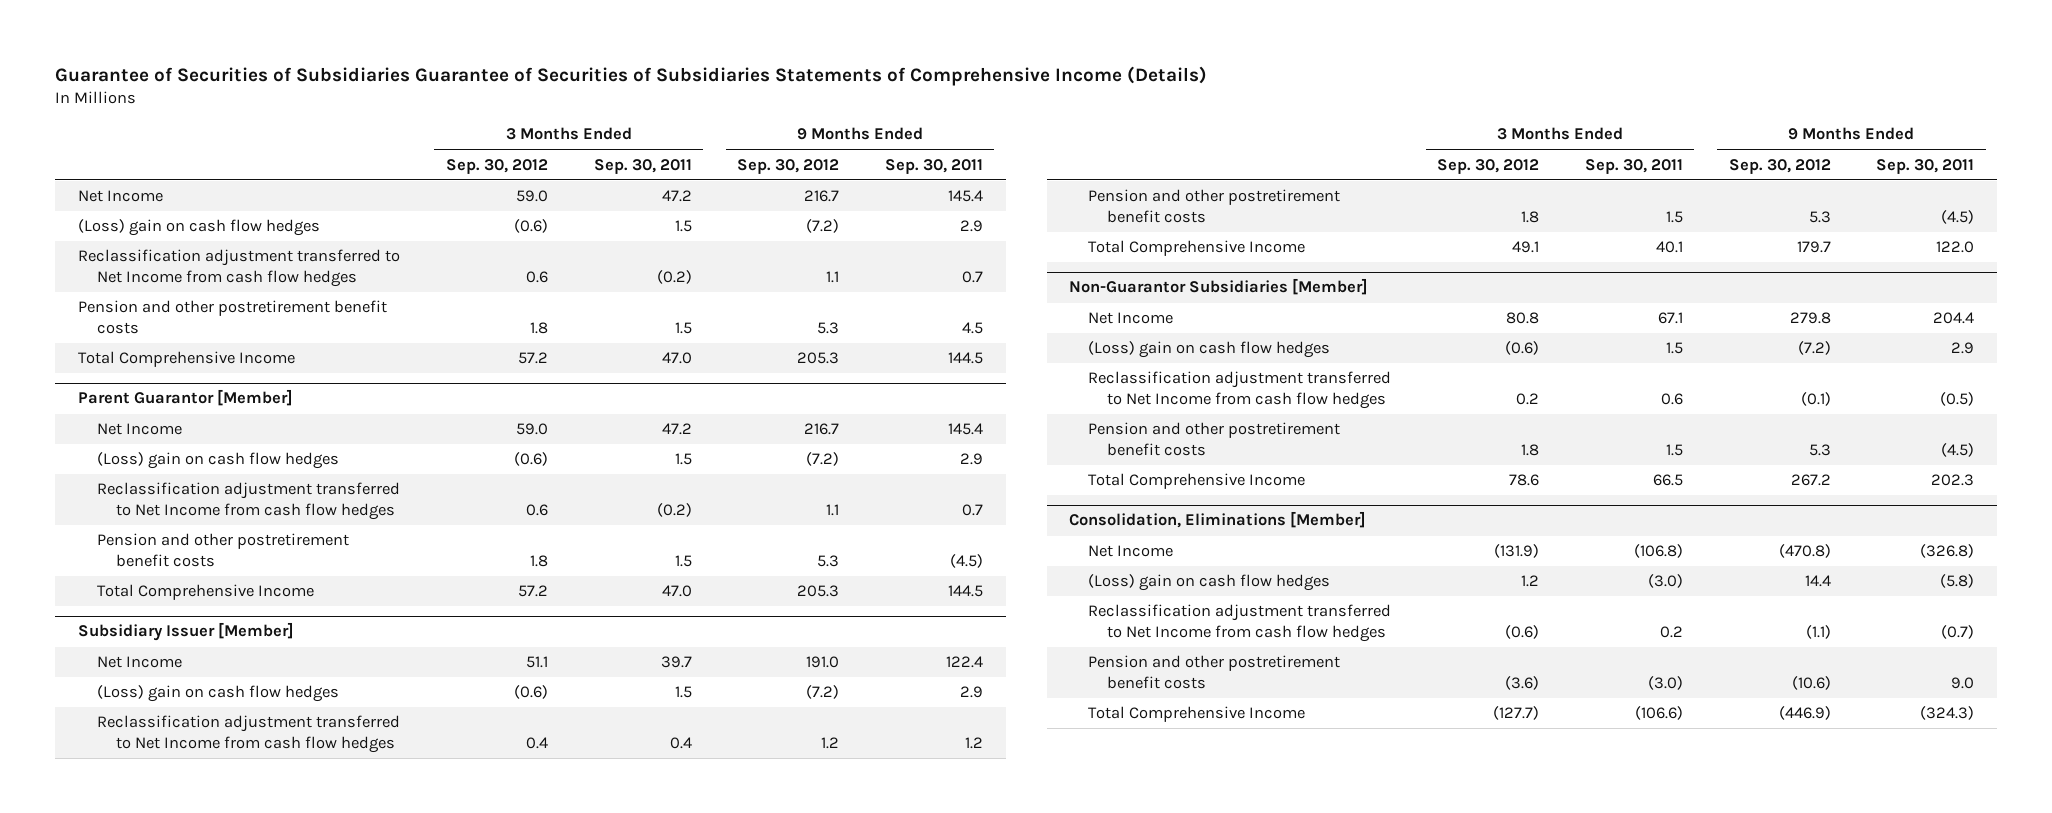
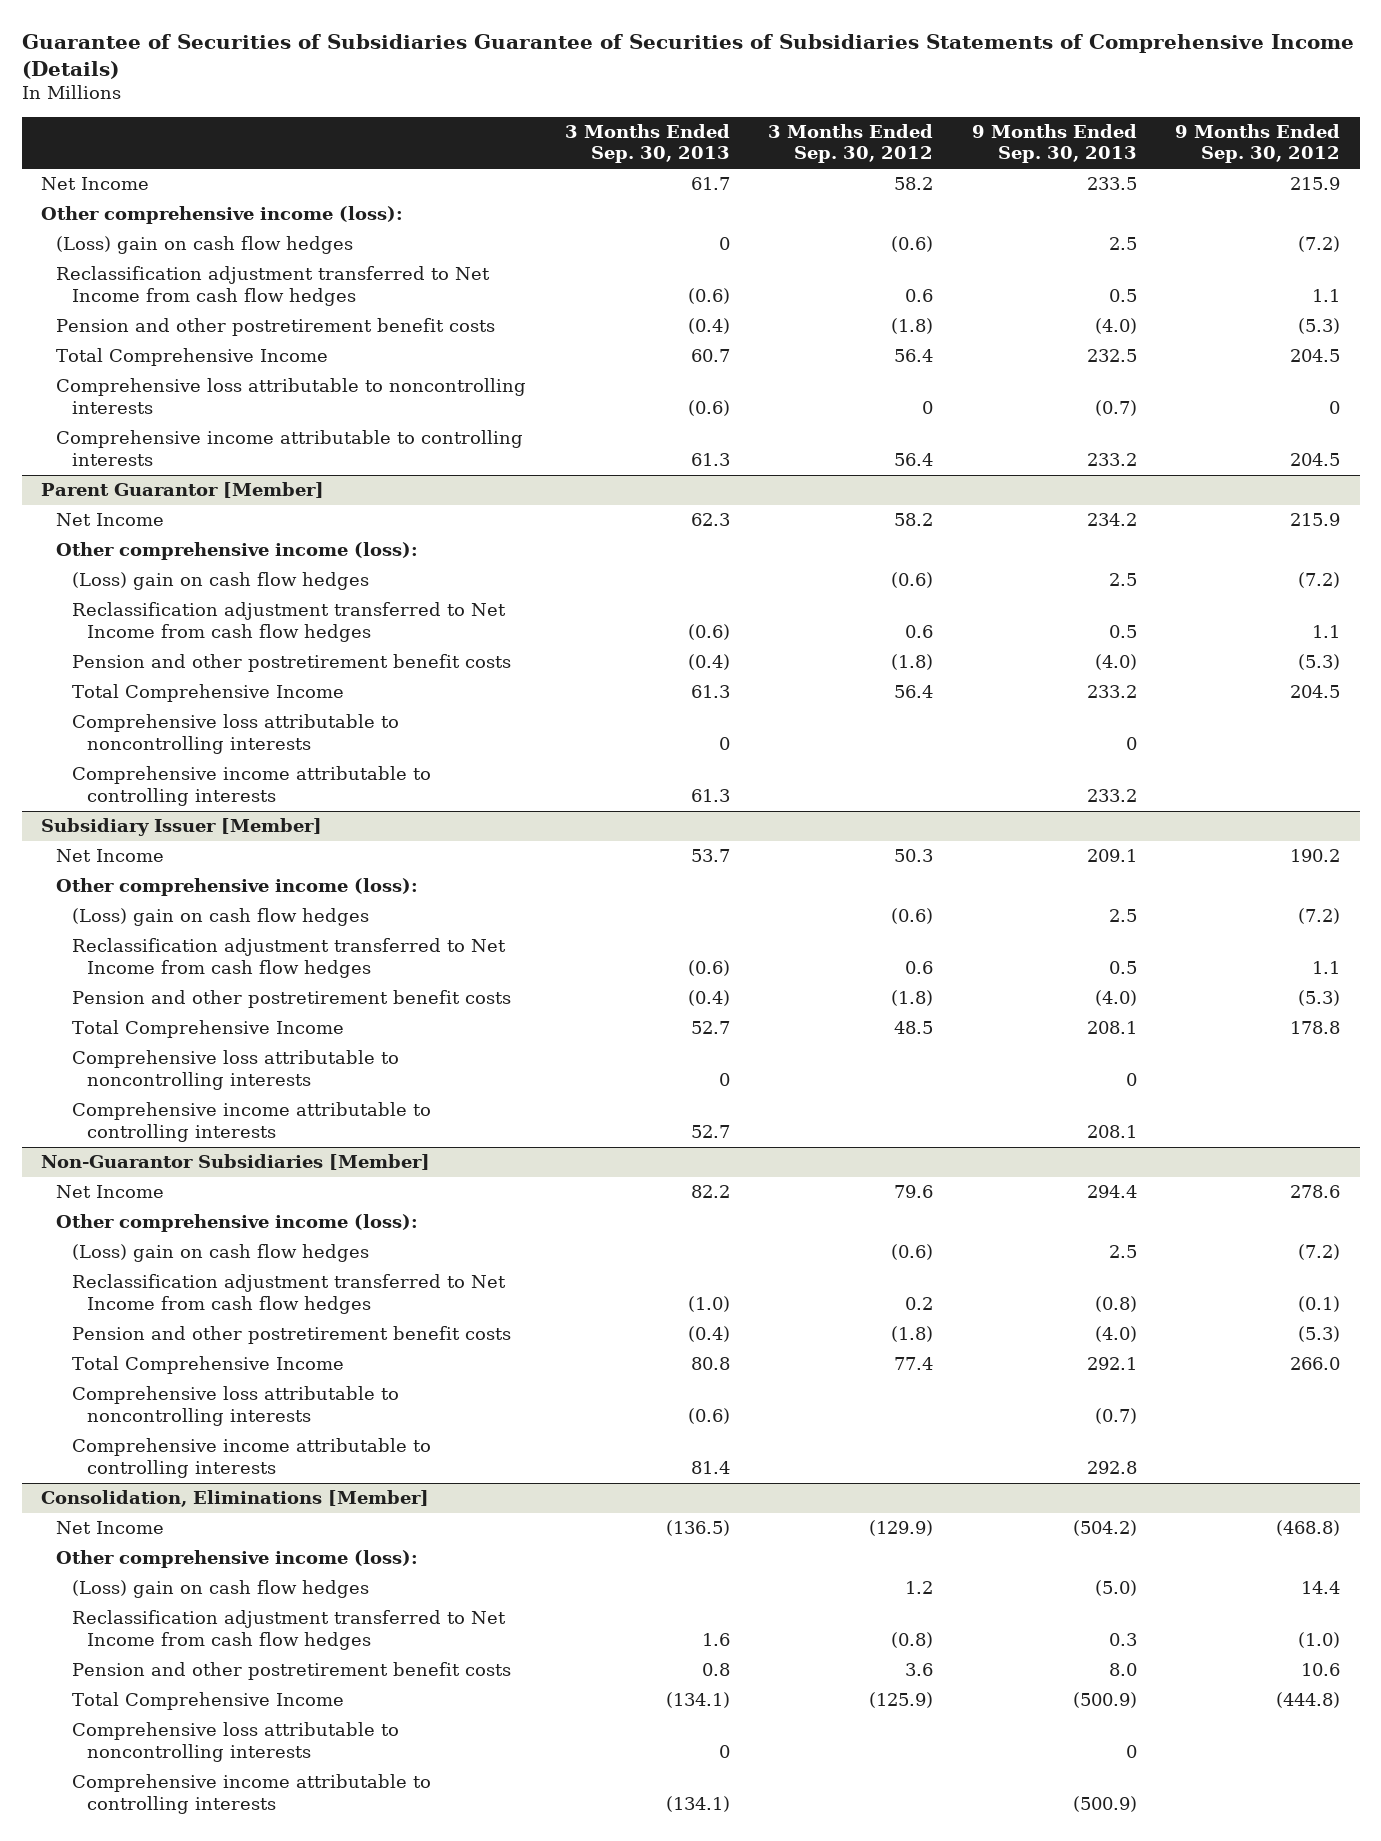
[593,158,692,174] Sep. 30, 2011 -> none
[884,158,983,174] Sep. 30, 2011 -> none
none -> [564,124,730,164] 3 Months Ended Sep. 30, 2013
none -> [971,124,1137,164] 9 Months Ended Sep. 30, 2013
[515,190,548,203] 59.0 -> [894,177,934,191] 58.2
[804,190,840,203] 216.7 -> [1290,177,1341,191] 215.9
none -> [40,206,403,225] Other comprehensive income (loss):
[529,321,548,334] 1.8 -> [891,318,934,335] (1.8)
[817,321,840,334] 5.3 -> [1298,318,1341,335] (5.3)
[517,352,548,365] 57.2 -> [894,349,934,363] 56.4
[797,352,840,365] 205.3 -> [1290,349,1341,363] 204.5
none -> [56,378,527,414] Comprehensive loss attributable to noncontrolling interests
none -> [56,430,524,466] Comprehensive income attributable to controlling interests
[515,423,548,436] 59.0 -> [894,513,934,527] 58.2
[804,423,840,436] 216.7 -> [1290,513,1341,527] 215.9
none -> [56,542,419,561] Other comprehensive income (loss):
[529,554,548,567] 1.8 -> [891,654,934,671] (1.8)
[817,554,840,567] 5.3 -> [1298,654,1341,671] (5.3)
[517,585,548,598] 57.2 -> [894,685,934,699] 56.4
[797,585,840,598] 205.3 -> [1290,685,1341,699] 204.5
none -> [71,714,399,754] Comprehensive loss attributable to noncontrolling interests
none -> [71,766,431,806] Comprehensive income attributable to controlling interests
[525,656,548,669] 51.1 -> [894,849,934,863] 50.3
[806,656,840,669] 191.0 -> [1290,849,1341,863] 190.2
none -> [56,878,419,897] Other comprehensive income (loss):
[525,736,548,749] 0.4 -> [905,960,934,974] 0.6
[821,736,840,749] 1.2 -> [1312,960,1341,974] 1.1
[1521,210,1540,223] 1.8 -> [891,990,934,1007] (1.8)
[1808,210,1831,223] 5.3 -> [1298,990,1341,1007] (5.3)
[1512,241,1540,254] 49.1 -> [894,1021,934,1035] 48.5
[1796,241,1831,254] 179.7 -> [1290,1021,1341,1035] 178.8
none -> [71,1050,399,1090] Comprehensive loss attributable to noncontrolling interests
none -> [71,1102,431,1142] Comprehensive income attributable to controlling interests
[1506,312,1540,325] 80.8 -> [894,1185,934,1199] 79.6
[1789,312,1831,325] 279.8 -> [1290,1185,1341,1199] 278.6
none -> [56,1214,419,1233] Other comprehensive income (loss):
[1521,443,1540,456] 1.8 -> [891,1326,934,1343] (1.8)
[1808,443,1831,456] 5.3 -> [1298,1326,1341,1343] (5.3)
[1509,474,1540,487] 78.6 -> [894,1357,934,1371] 77.4
[1790,474,1831,487] 267.2 -> [1290,1357,1341,1371] 266.0
none -> [71,1386,399,1426] Comprehensive loss attributable to noncontrolling interests
none -> [71,1438,431,1478] Comprehensive income attributable to controlling interests
[1494,544,1540,559] (131.9) -> [869,1520,934,1537] (129.9)
[1778,544,1831,559] (470.8) -> [1276,1520,1341,1537] (468.8)
none -> [56,1550,419,1569] Other comprehensive income (loss):
[1505,624,1540,639] (0.6) -> [891,1631,934,1648] (0.8)
[1805,624,1831,639] (1.1) -> [1298,1631,1341,1648] (1.0)
[1505,675,1540,690] (3.6) -> [905,1663,934,1677] 3.6
[1791,675,1831,690] (10.6) -> [1301,1663,1341,1677] 10.6
[1493,706,1540,721] (127.7) -> [869,1692,934,1709] (125.9)
[1778,706,1831,721] (446.9) -> [1276,1692,1341,1709] (444.8)
none -> [71,1722,399,1762] Comprehensive loss attributable to noncontrolling interests
none -> [71,1774,431,1814] Comprehensive income attributable to controlling interests

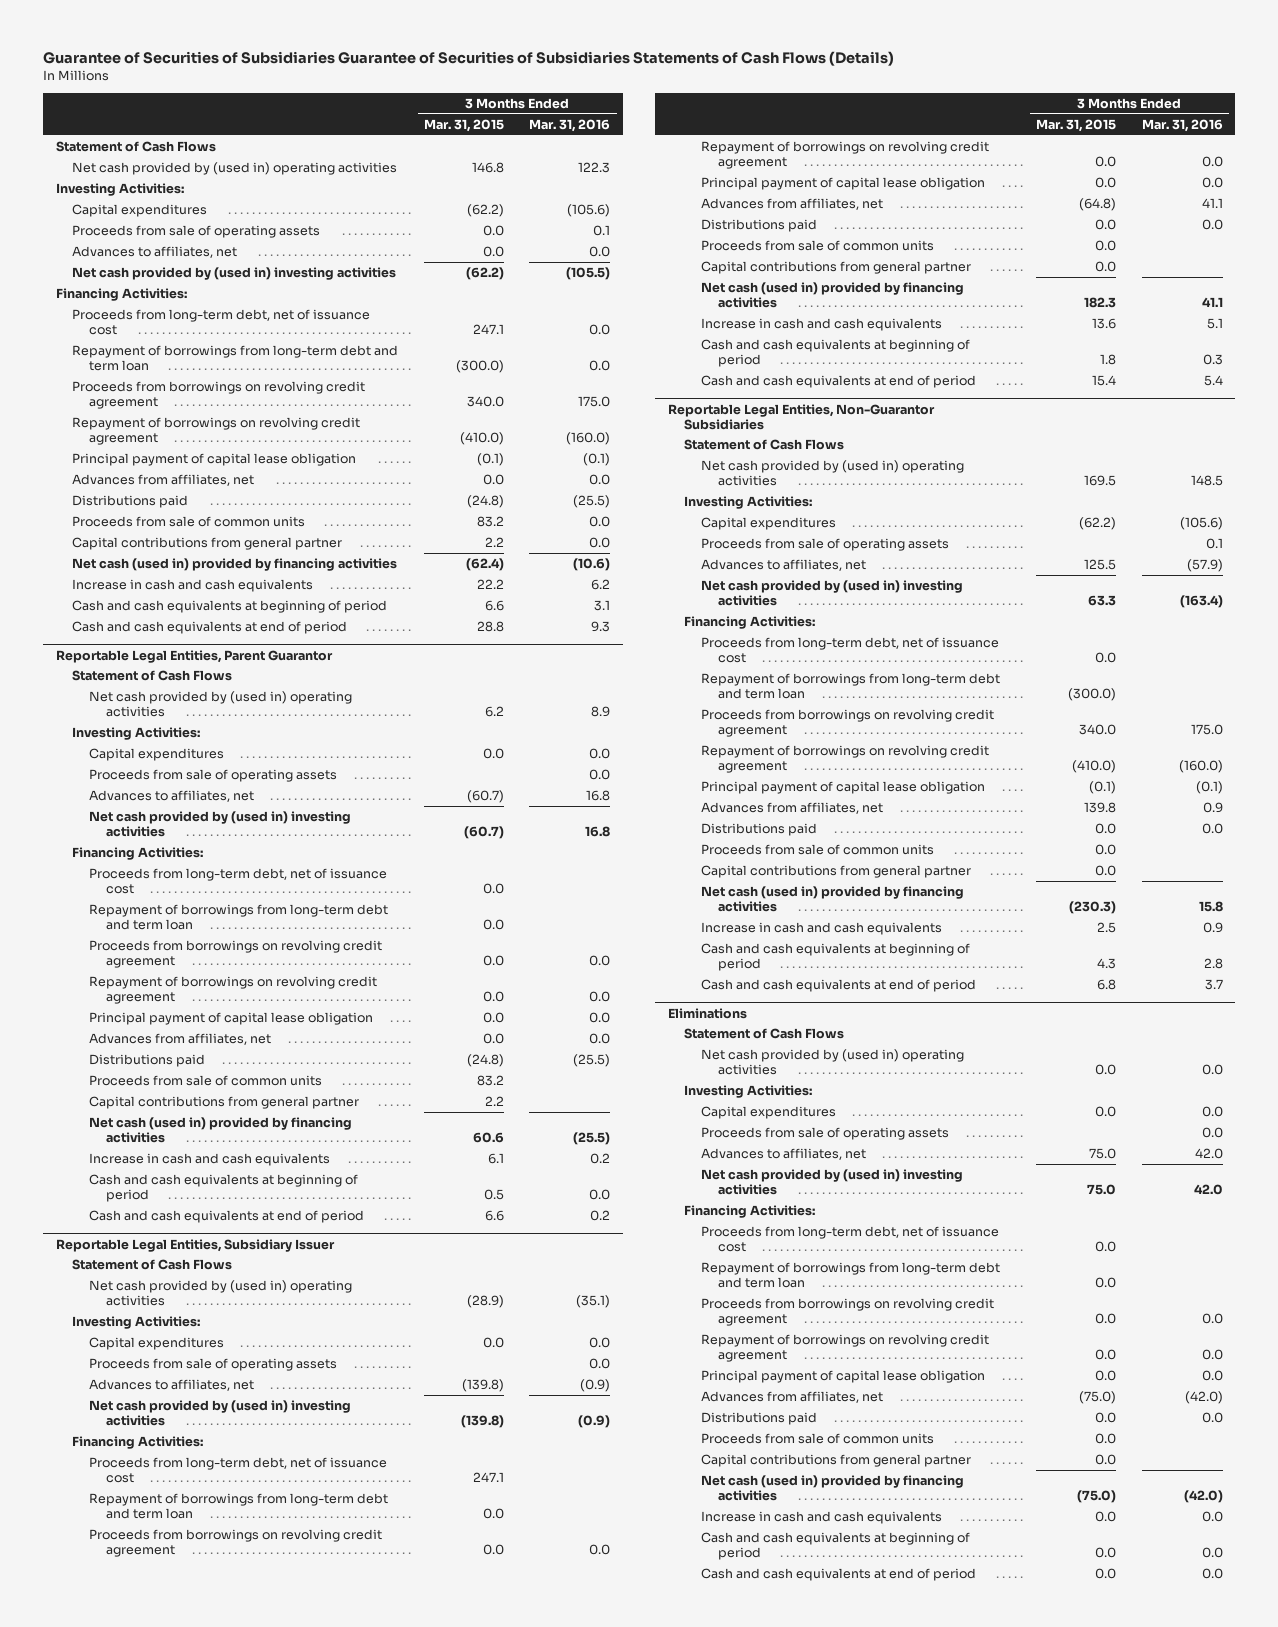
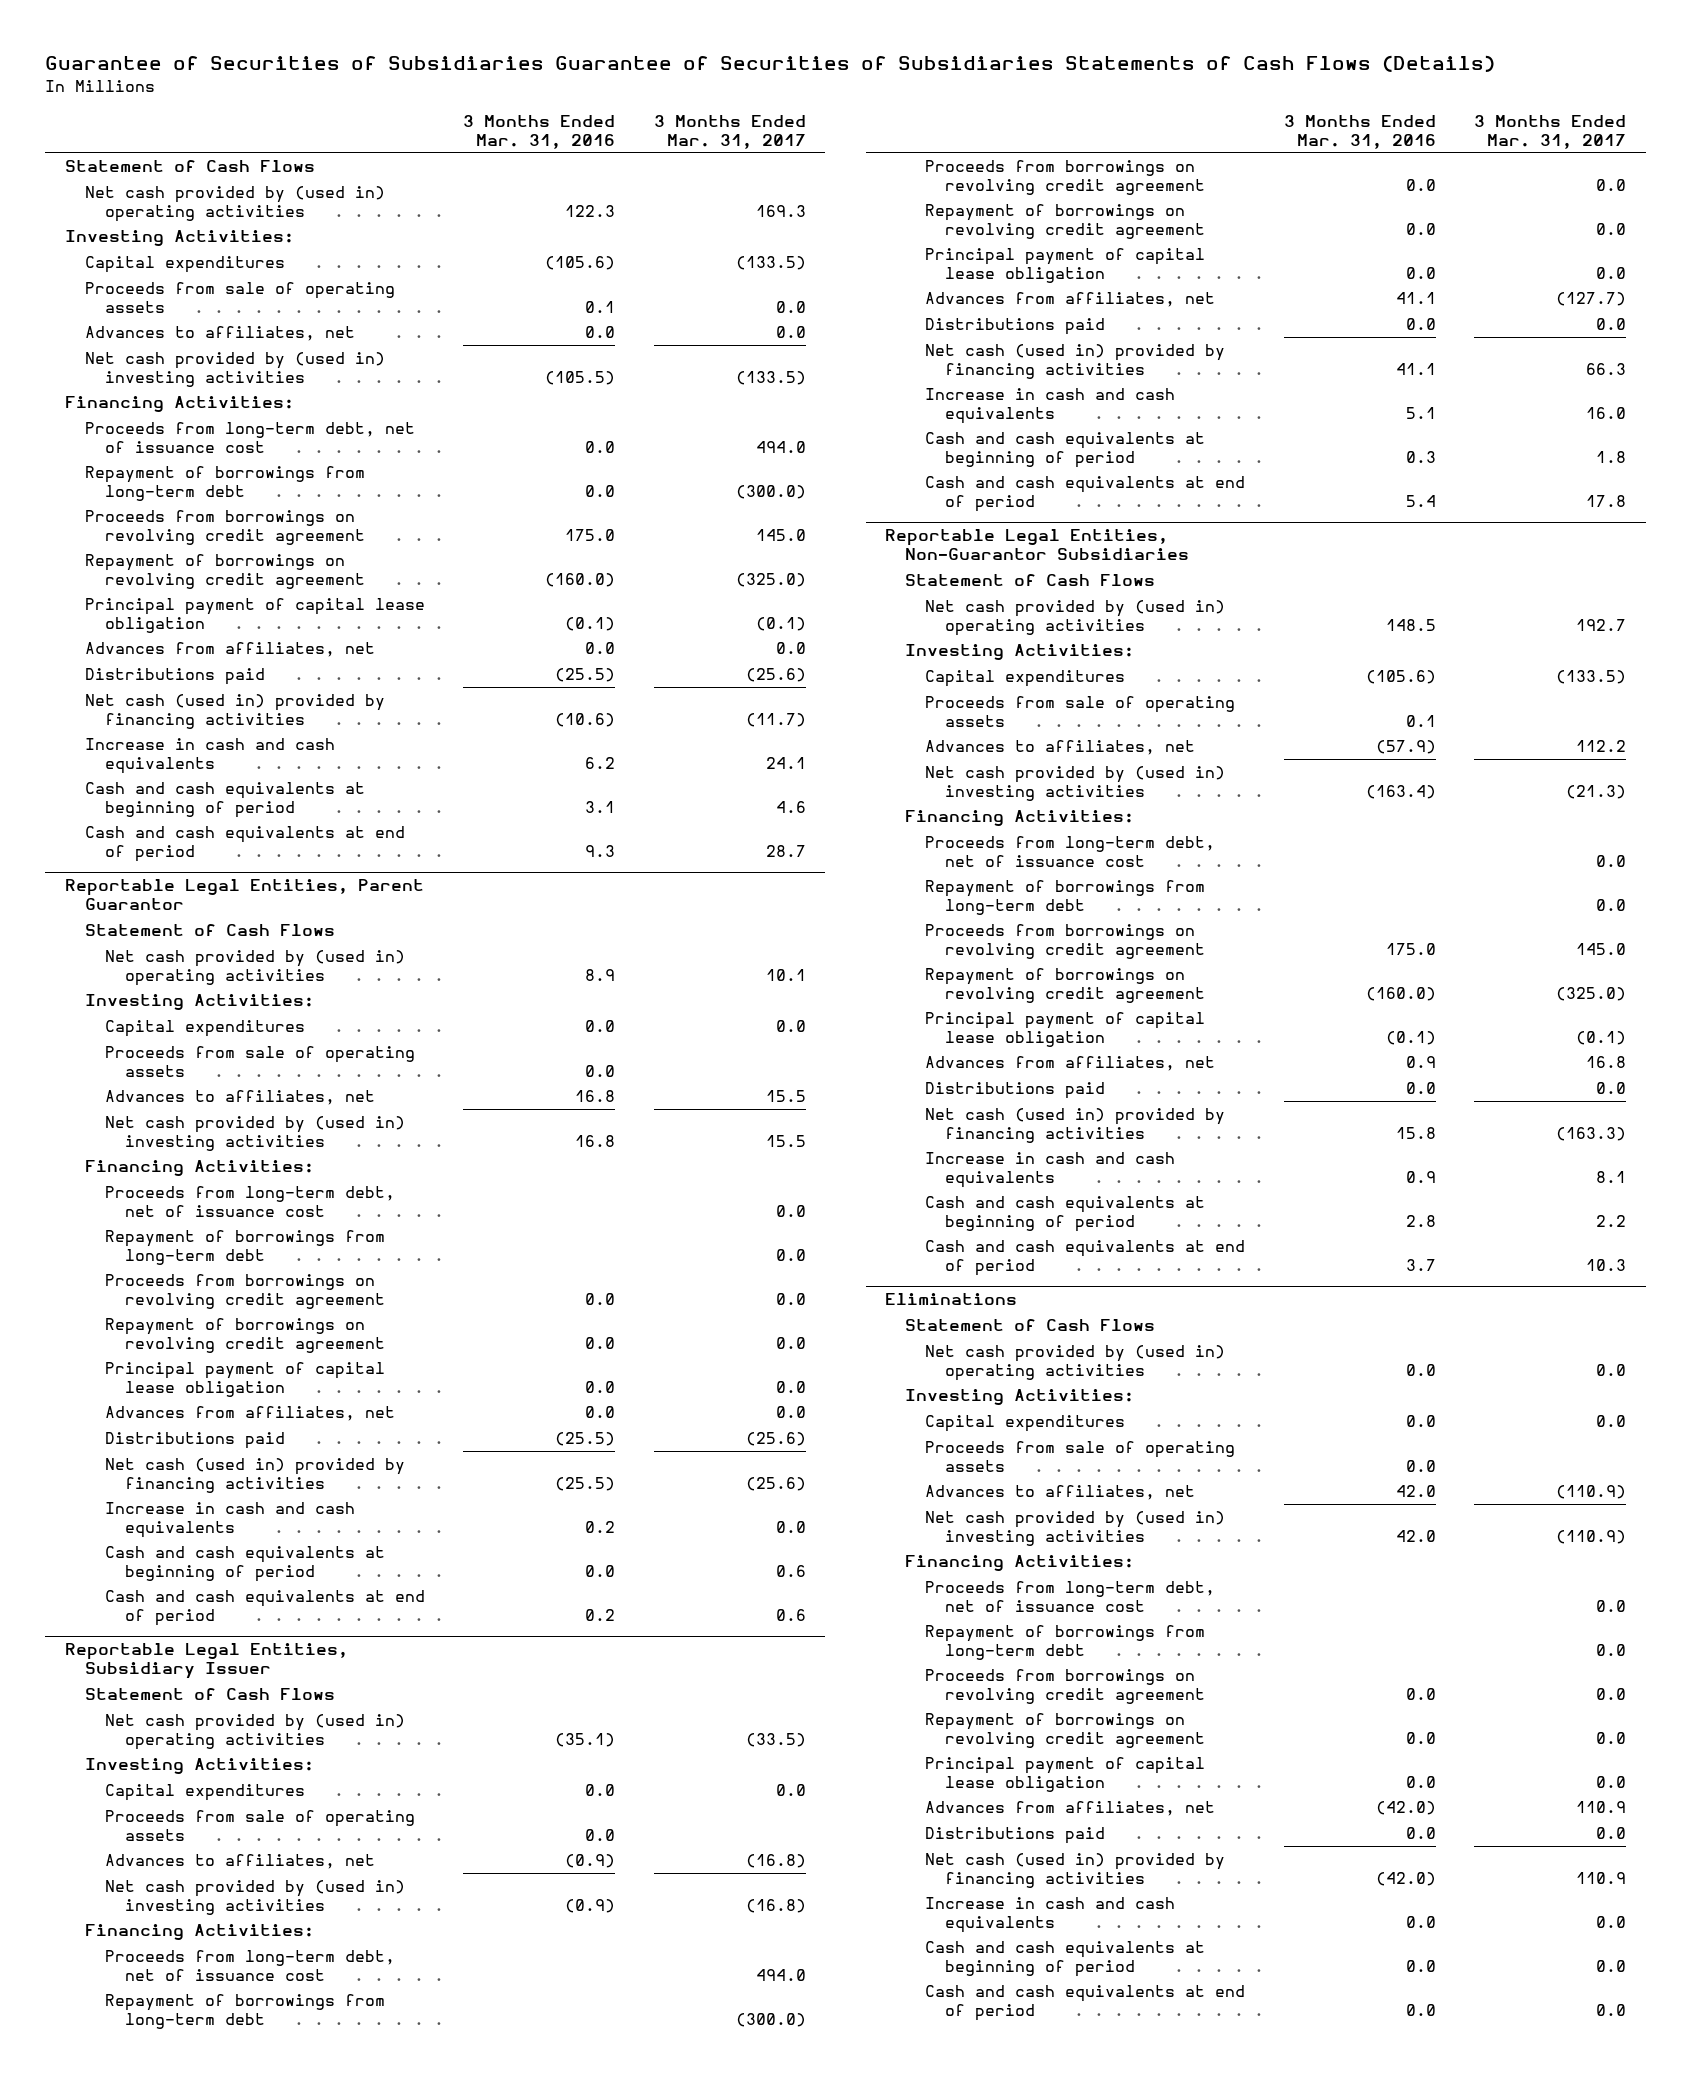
[423,118,504,132] Mar. 31, 2015 -> none
none -> [654,114,807,149] 3 Months Ended Mar. 31, 2017
[72,345,399,372] Repayment of borrowings from long-term debt and term loan -> [84,465,365,501] Repayment of borrowings from long-term debt
[72,516,306,528] Proceeds from sale of common units -> none
[72,537,343,551] Capital contributions from general partner -> none
[89,904,389,931] Repayment of borrowings from long-term debt and term loan -> [104,1229,385,1265] Repayment of borrowings from long-term debt
[89,1075,323,1087] Proceeds from sale of common units -> none
[89,1096,360,1110] Capital contributions from general partner -> none
[89,1493,389,1520] Repayment of borrowings from long-term debt and term loan -> [104,1993,385,2029] Repayment of borrowings from long-term debt
[701,240,935,252] Proceeds from sale of common units -> none
[701,261,972,275] Capital contributions from general partner -> none
[701,673,1001,700] Repayment of borrowings from long-term debt and term loan -> [924,879,1205,915] Repayment of borrowings from long-term debt
[701,844,935,856] Proceeds from sale of common units -> none
[701,865,972,879] Capital contributions from general partner -> none
[701,1262,1001,1289] Repayment of borrowings from long-term debt and term loan -> [924,1624,1205,1660] Repayment of borrowings from long-term debt
[701,1433,935,1445] Proceeds from sale of common units -> none
[701,1454,972,1468] Capital contributions from general partner -> none

